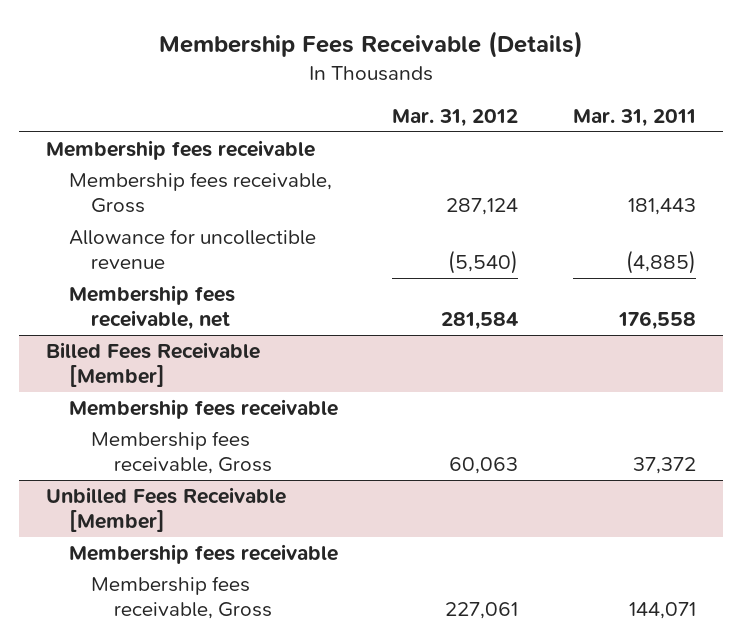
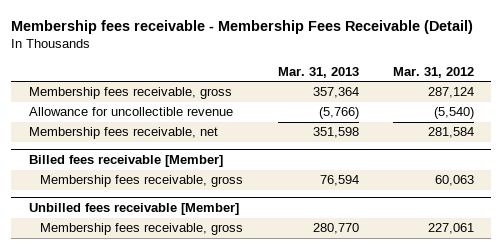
[159,30,584,58] Membership Fees Receivable (Details) -> [11,20,474,35] Membership fees receivable - Membership Fees Receivable (Detail)
[572,109,696,128] Mar. 31, 2011 -> none
none -> [277,66,359,78] Mar. 31, 2013
[46,139,316,160] Membership fees receivable -> none
[68,171,332,214] Membership fees receivable, Gross -> [28,87,232,100] Membership fees receivable, gross
[68,398,338,419] Membership fees receivable -> none
[68,543,338,564] Membership fees receivable -> none
[46,341,261,388] Billed Fees Receivable [Member] -> [28,154,223,167] Billed fees receivable [Member]
[91,430,272,475] Membership fees receivable, Gross -> [40,175,244,188] Membership fees receivable, gross
[46,486,287,533] Unbilled Fees Receivable [Member] -> [28,202,239,215] Unbilled fees receivable [Member]
[91,575,272,620] Membership fees receivable, Gross -> [40,223,244,236] Membership fees receivable, gross

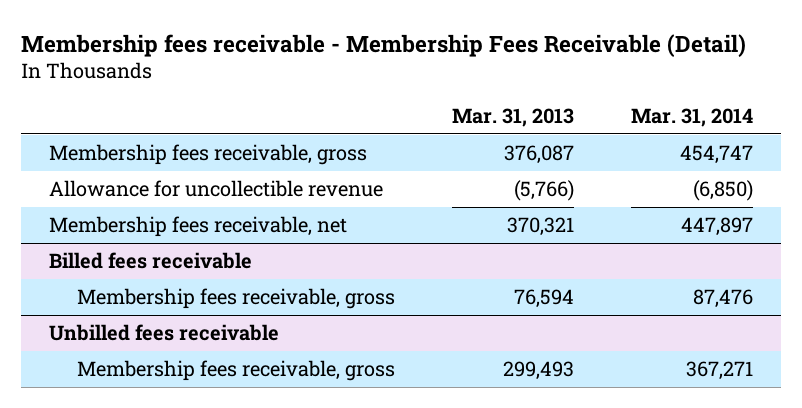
[393,66,475,78] Mar. 31, 2012 -> none
none -> [630,108,753,128] Mar. 31, 2014
[312,87,359,99] 357,364 -> [504,145,575,165] 376,087
[312,127,359,139] 351,598 -> [507,217,575,237] 370,321
[28,154,223,167] Billed fees receivable [Member] -> [49,252,253,270] Billed fees receivable
[28,202,239,215] Unbilled fees receivable [Member] -> [49,324,280,342] Unbilled fees receivable
[312,223,359,235] 280,770 -> [503,361,575,381] 299,493

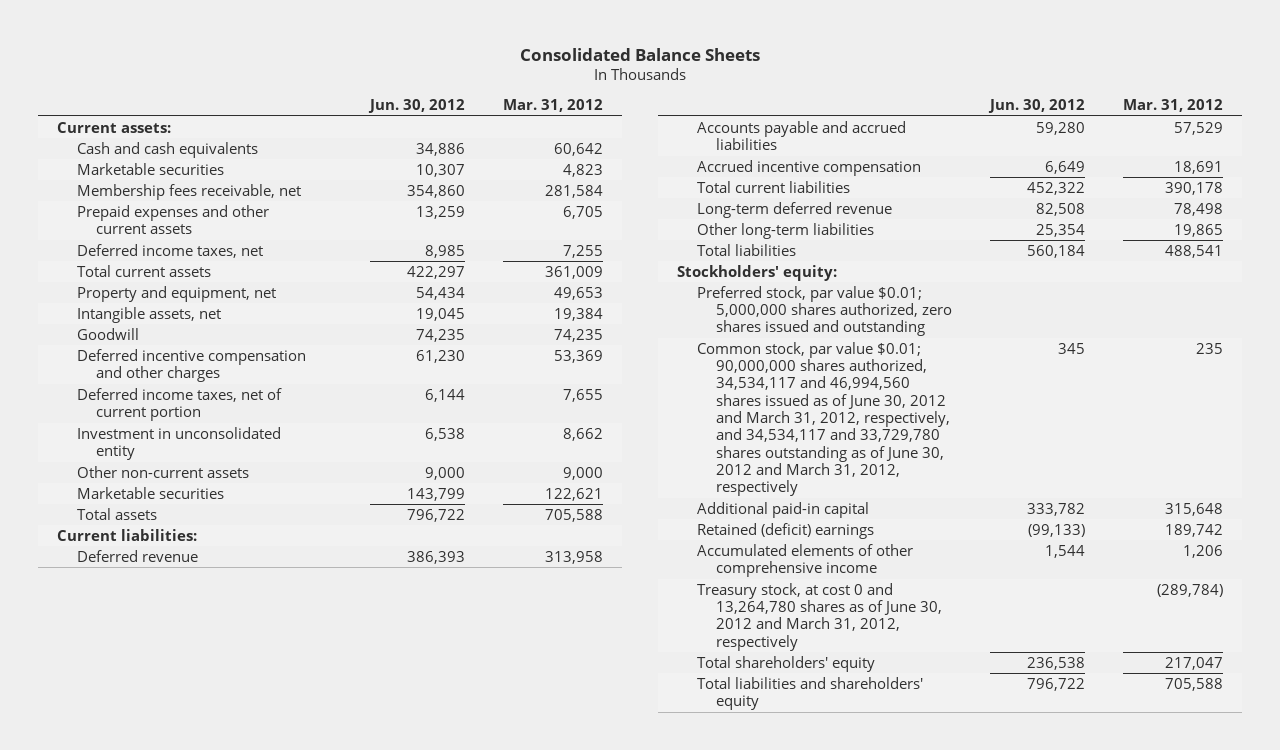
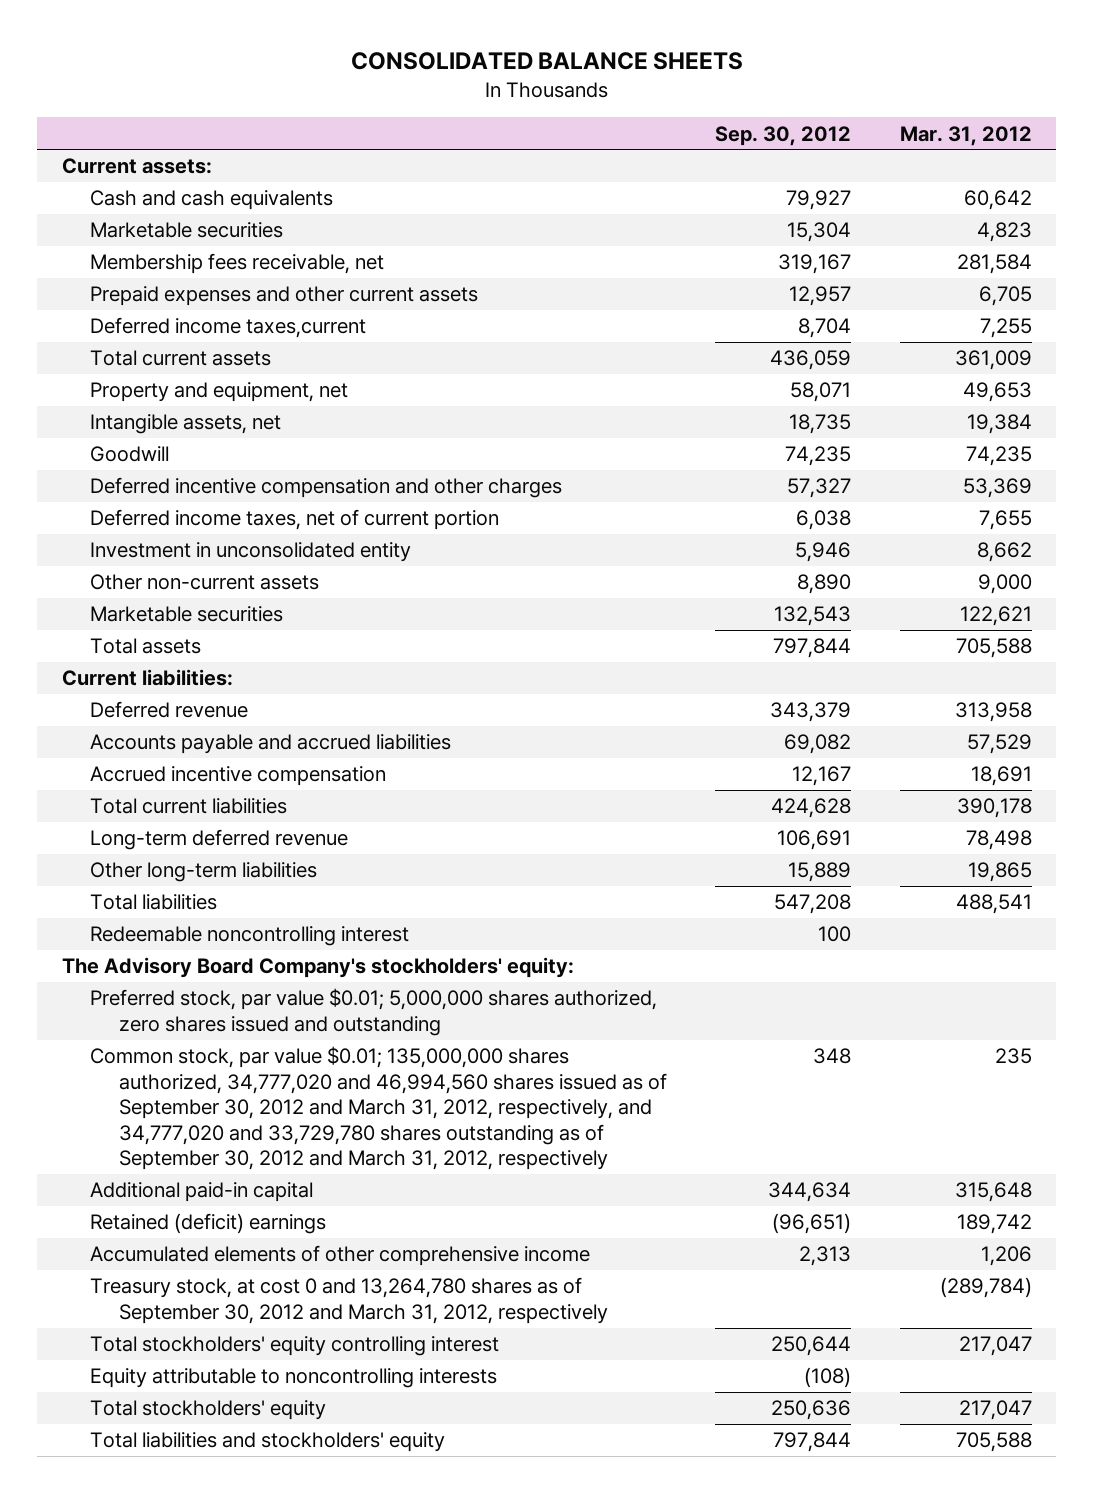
[520,47,761,61] Consolidated Balance Sheets -> [350,52,743,71] CONSOLIDATED BALANCE SHEETS
[368,99,466,114] Jun. 30, 2012 -> none
none -> [715,125,852,146] Sep. 30, 2012
[76,243,263,258] Deferred income taxes, net -> [90,317,367,339] Deferred income taxes,current
none -> [90,926,410,947] Redeemable noncontrolling interest
[677,264,838,281] Stockholders' equity: -> [61,957,574,979] The Advisory Board Company's stockholders' equity:
[696,341,951,497] Common stock, par value $0.01; 90,000,000 shares authorized, 34,534,117 and 46,994,560 shares issued as of June 30, 2012 and March 31, 2012, respectively, and 34,534,117 and 33,729,780 shares outstanding as of June 30, 2012 and March 31, 2012, respectively -> [90,1046,668,1171] Common stock, par value $0.01; 135,000,000 shares authorized, 34,777,020 and 46,994,560 shares issued as of September 30, 2012 and March 31, 2012, respectively, and 34,777,020 and 33,729,780 shares outstanding as of September 30, 2012 and March 31, 2012, respectively
[696,582,943,651] Treasury stock, at cost 0 and 13,264,780 shares as of June 30, 2012 and March 31, 2012, respectively -> [90,1277,609,1324] Treasury stock, at cost 0 and 13,264,780 shares as of September 30, 2012 and March 31, 2012, respectively
none -> [90,1336,500,1357] Total stockholders' equity controlling interest
none -> [90,1368,498,1389] Equity attributable to noncontrolling interests
[696,655,875,672] Total shareholders' equity -> [90,1400,327,1421] Total stockholders' equity
[696,676,923,711] Total liabilities and shareholders' equity -> [90,1432,446,1453] Total liabilities and stockholders' equity

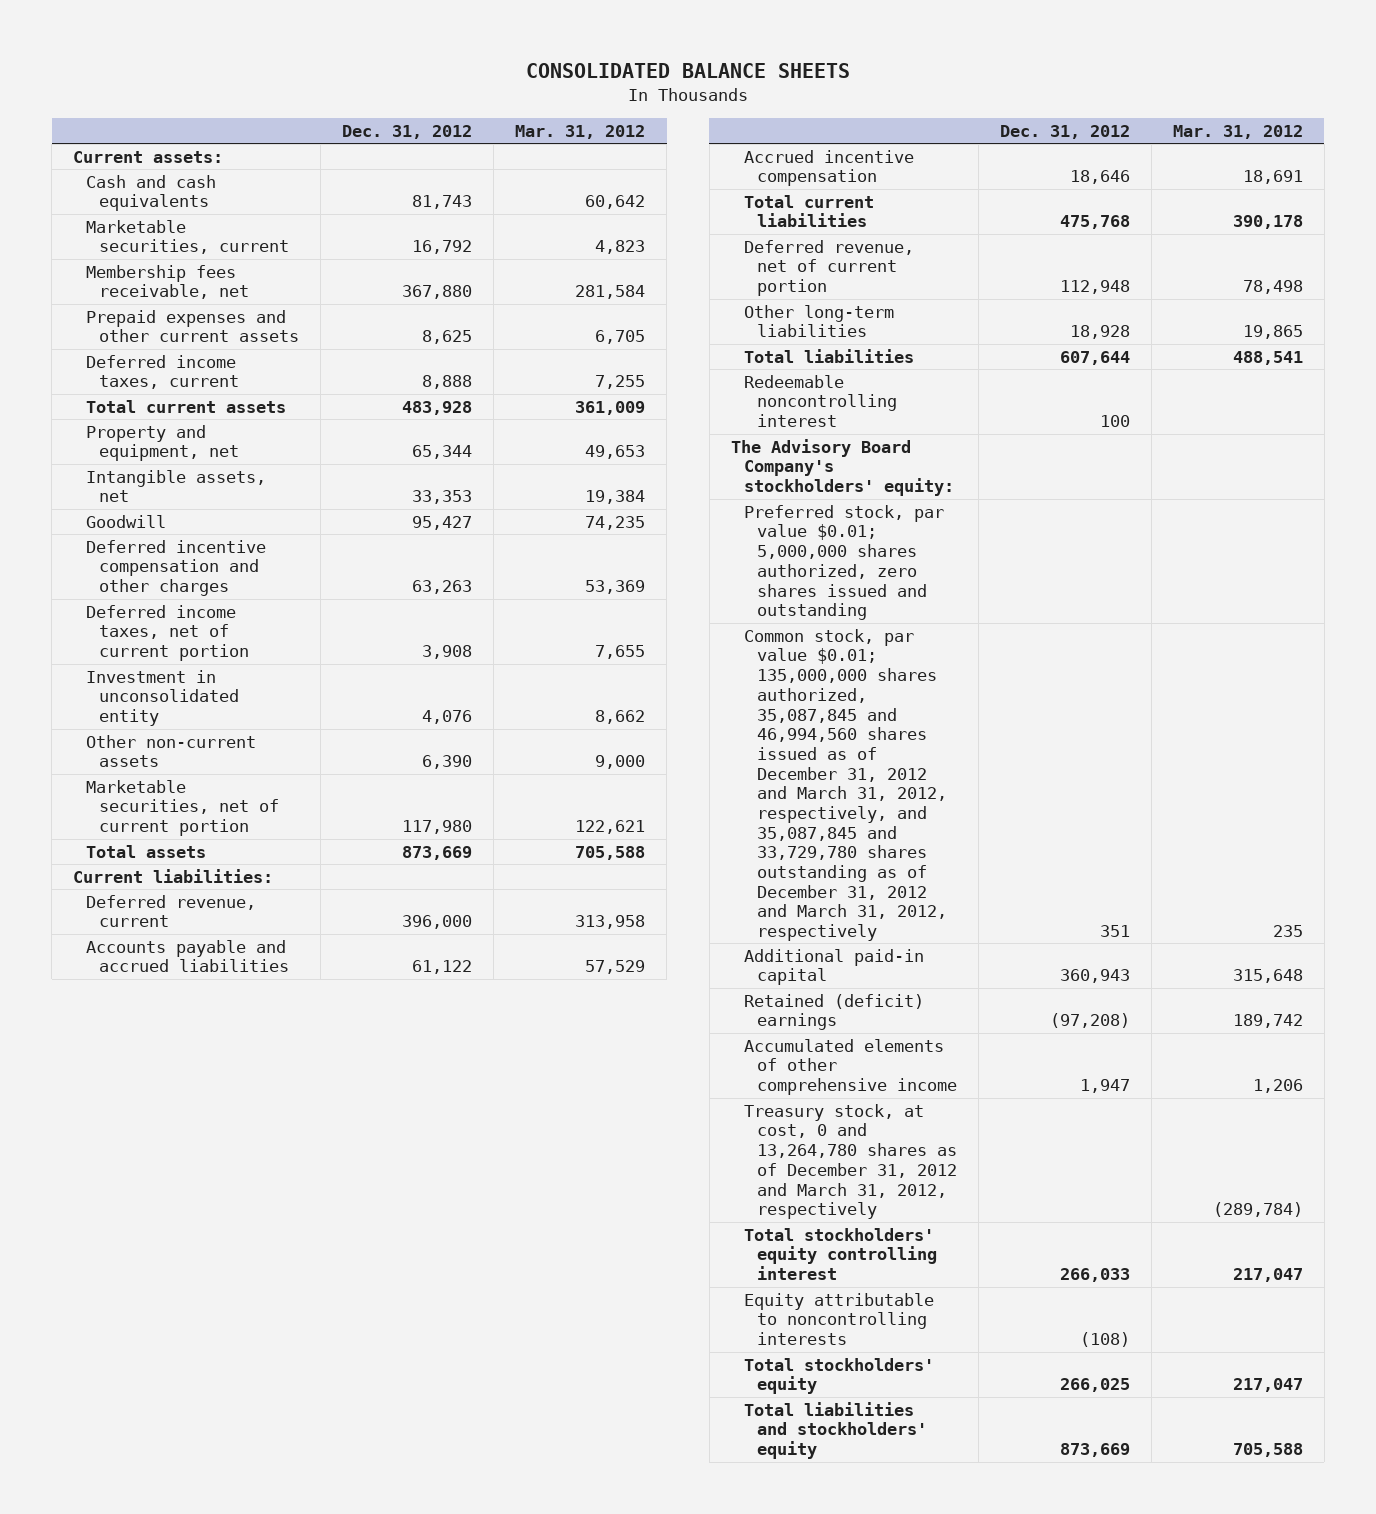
[715,125,852,146] Sep. 30, 2012 -> none
none -> [342,124,473,139] Dec. 31, 2012
[90,222,284,239] Marketable securities -> [86,219,290,255] Marketable securities, current
[90,317,367,339] Deferred income taxes,current -> [86,354,240,390] Deferred income taxes, current
[90,606,284,623] Marketable securities -> [86,779,280,837] Marketable securities, net of current portion
[90,701,249,719] Deferred revenue -> [86,894,257,928] Deferred revenue, current
[90,829,349,851] Long-term deferred revenue -> [743,239,914,297] Deferred revenue, net of current portion
[90,1046,668,1171] Common stock, par value $0.01; 135,000,000 shares authorized, 34,777,020 and 46,994,560 shares issued as of September 30, 2012 and March 31, 2012, respectively, and 34,777,020 and 33,729,780 shares outstanding as of September 30, 2012 and March 31, 2012, respectively -> [743,628,947,942] Common stock, par value $0.01; 135,000,000 shares authorized, 35,087,845 and 46,994,560 shares issued as of December 31, 2012 and March 31, 2012, respectively, and 35,087,845 and 33,729,780 shares outstanding as of December 31, 2012 and March 31, 2012, respectively
[90,1277,609,1324] Treasury stock, at cost 0 and 13,264,780 shares as of September 30, 2012 and March 31, 2012, respectively -> [743,1103,957,1220] Treasury stock, at cost, 0 and 13,264,780 shares as of December 31, 2012 and March 31, 2012, respectively

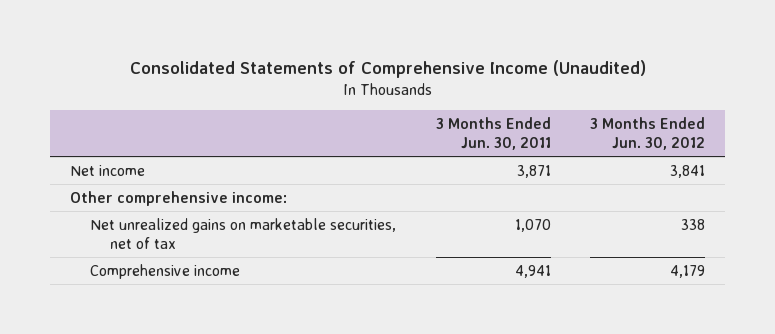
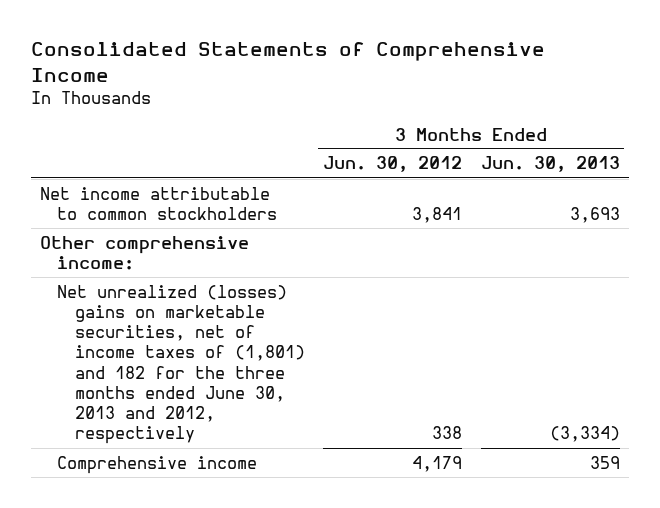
[129,59,646,78] Consolidated Statements of Comprehensive Income (Unaudited) -> [31,42,546,82] Consolidated Statements of Comprehensive Income
[435,116,551,150] 3 Months Ended Jun. 30, 2011 -> none
none -> [480,156,620,173] Jun. 30, 2013
[69,164,145,176] Net income -> [40,186,278,220] Net income attributable to common stockholders
[89,217,396,249] Net unrealized gains on marketable securities, net of tax -> [57,284,305,445] Net unrealized (losses) gains on marketable securities, net of income taxes of (1,801) and 182 for the three months ended June 30, 2013 and 2012, respectively

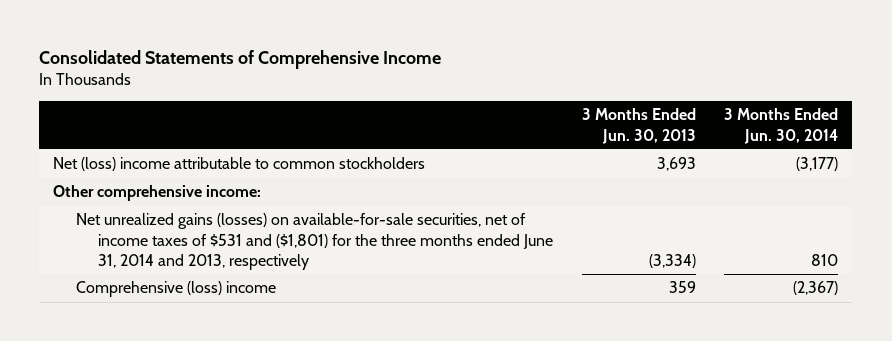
[323,156,463,173] Jun. 30, 2012 -> none
none -> [724,108,839,144] 3 Months Ended Jun. 30, 2014
[40,186,278,220] Net income attributable to common stockholders -> [53,157,426,172] Net (loss) income attributable to common stockholders
[57,284,305,445] Net unrealized (losses) gains on marketable securities, net of income taxes of (1,801) and 182 for the three months ended June 30, 2013 and 2012, respectively -> [75,213,554,270] Net unrealized gains (losses) on available-for-sale securities, net of income taxes of $531 and ($1,801) for the three months ended June 31, 2014 and 2013, respectively
[57,455,258,474] Comprehensive income -> [75,281,276,298] Comprehensive (loss) income

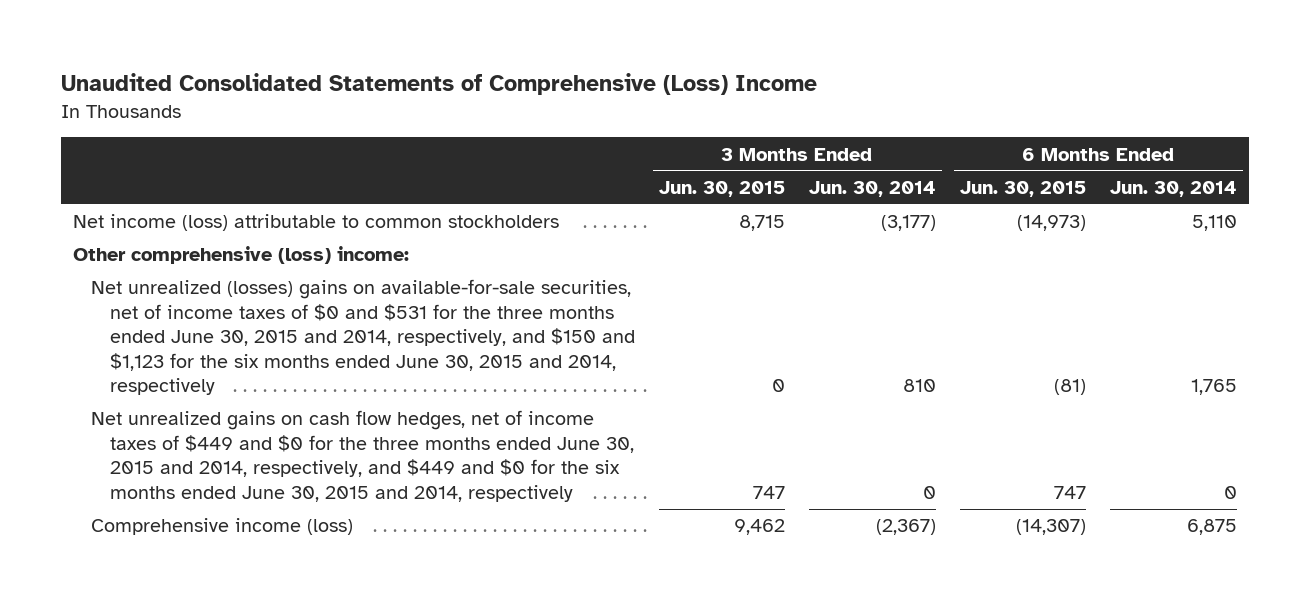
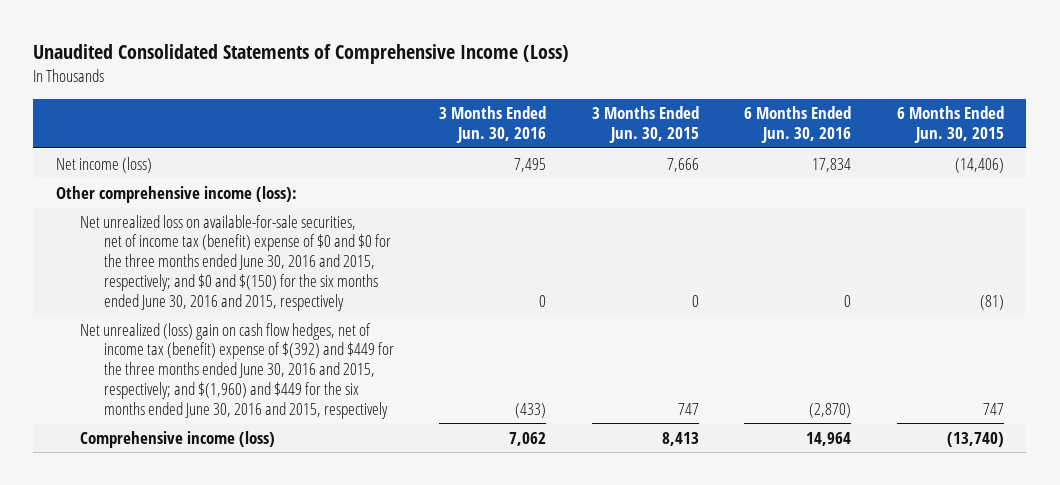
[60,73,817,96] Unaudited Consolidated Statements of Comprehensive (Loss) Income -> [33,44,570,65] Unaudited Consolidated Statements of Comprehensive Income (Loss)
[808,180,936,197] Jun. 30, 2014 -> none
[1109,180,1237,197] Jun. 30, 2014 -> none
none -> [439,106,547,144] 3 Months Ended Jun. 30, 2016
none -> [744,106,852,144] 6 Months Ended Jun. 30, 2016
[72,214,559,232] Net income (loss) attributable to common stockholders -> [55,156,152,173] Net income (loss)
[738,215,785,232] 8,715 -> [666,157,699,172] 7,666
[1016,215,1086,232] (14,973) -> [954,157,1004,173] (14,406)
[72,246,409,265] Other comprehensive (loss) income: -> [55,185,297,203] Other comprehensive income (loss):
[91,279,635,396] Net unrealized (losses) gains on available-for-sale securities, net of income taxes of $0 and $531 for the three months ended June 30, 2015 and 2014, respectively, and $150 and $1,123 for the six months ended June 30, 2015 and 2014, respectively -> [79,214,391,311] Net unrealized loss on available-for-sale securities, net of income tax (benefit) expense of $0 and $0 for the three months ended June 30, 2016 and 2015, respectively; and $0 and $(150) for the six months ended June 30, 2016 and 2015, respectively
[91,410,634,502] Net unrealized gains on cash flow hedges, net of income taxes of $449 and $0 for the three months ended June 30, 2015 and 2014, respectively, and $449 and $0 for the six months ended June 30, 2015 and 2014, respectively -> [79,322,394,419] Net unrealized (loss) gain on cash flow hedges, net of income tax (benefit) expense of $(392) and $449 for the three months ended June 30, 2016 and 2015, respectively; and $(1,960) and $449 for the six months ended June 30, 2016 and 2015, respectively
[733,519,785,536] 9,462 -> [661,431,699,446] 8,413
[1015,519,1086,536] (14,307) -> [946,431,1004,447] (13,740)

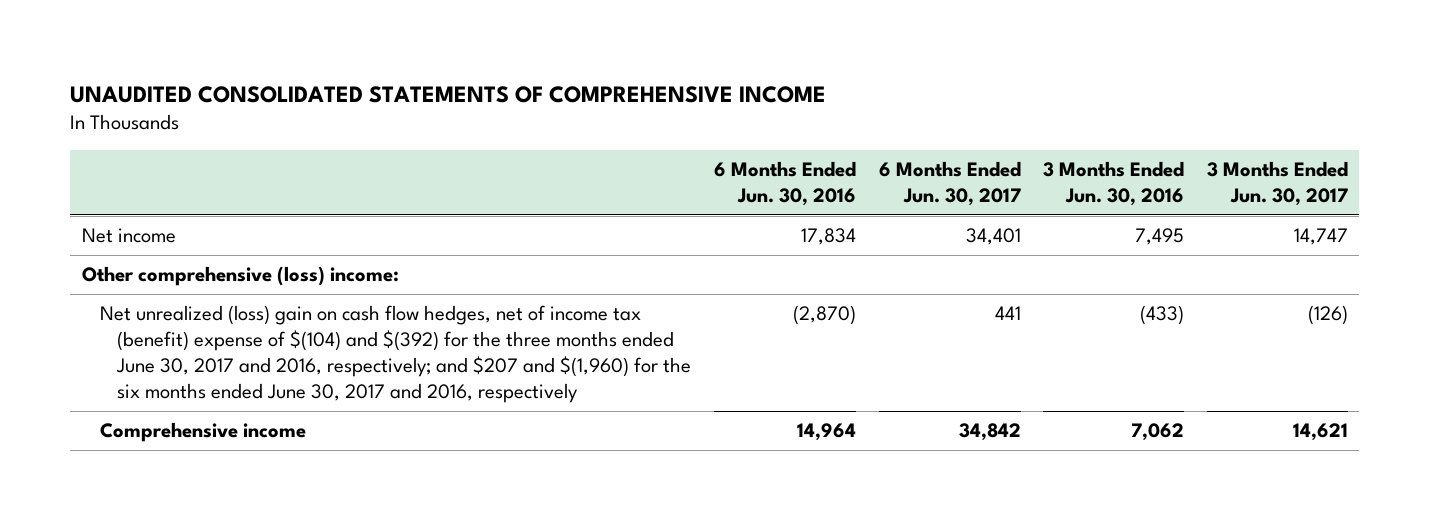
[33,44,570,65] Unaudited Consolidated Statements of Comprehensive Income (Loss) -> [70,85,827,103] UNAUDITED CONSOLIDATED STATEMENTS OF COMPREHENSIVE INCOME
[591,106,699,144] 3 Months Ended Jun. 30, 2015 -> none
[896,106,1004,144] 6 Months Ended Jun. 30, 2015 -> none
none -> [878,160,1021,206] 6 Months Ended Jun. 30, 2017
none -> [1206,160,1348,206] 3 Months Ended Jun. 30, 2017
[79,214,391,311] Net unrealized loss on available-for-sale securities, net of income tax (benefit) expense of $0 and $0 for the three months ended June 30, 2016 and 2015, respectively; and $0 and $(150) for the six months ended June 30, 2016 and 2015, respectively -> none
[55,156,152,173] Net income (loss) -> [81,228,176,244] Net income
[55,185,297,203] Other comprehensive income (loss): -> [81,266,399,287] Other comprehensive (loss) income:
[79,322,394,419] Net unrealized (loss) gain on cash flow hedges, net of income tax (benefit) expense of $(392) and $449 for the three months ended June 30, 2016 and 2015, respectively; and $(1,960) and $449 for the six months ended June 30, 2016 and 2015, respectively -> [99,305,692,403] Net unrealized (loss) gain on cash flow hedges, net of income tax (benefit) expense of $(104) and $(392) for the three months ended June 30, 2017 and 2016, respectively; and $207 and $(1,960) for the six months ended June 30, 2017 and 2016, respectively
[79,430,275,448] Comprehensive income (loss) -> [99,422,306,443] Comprehensive income

